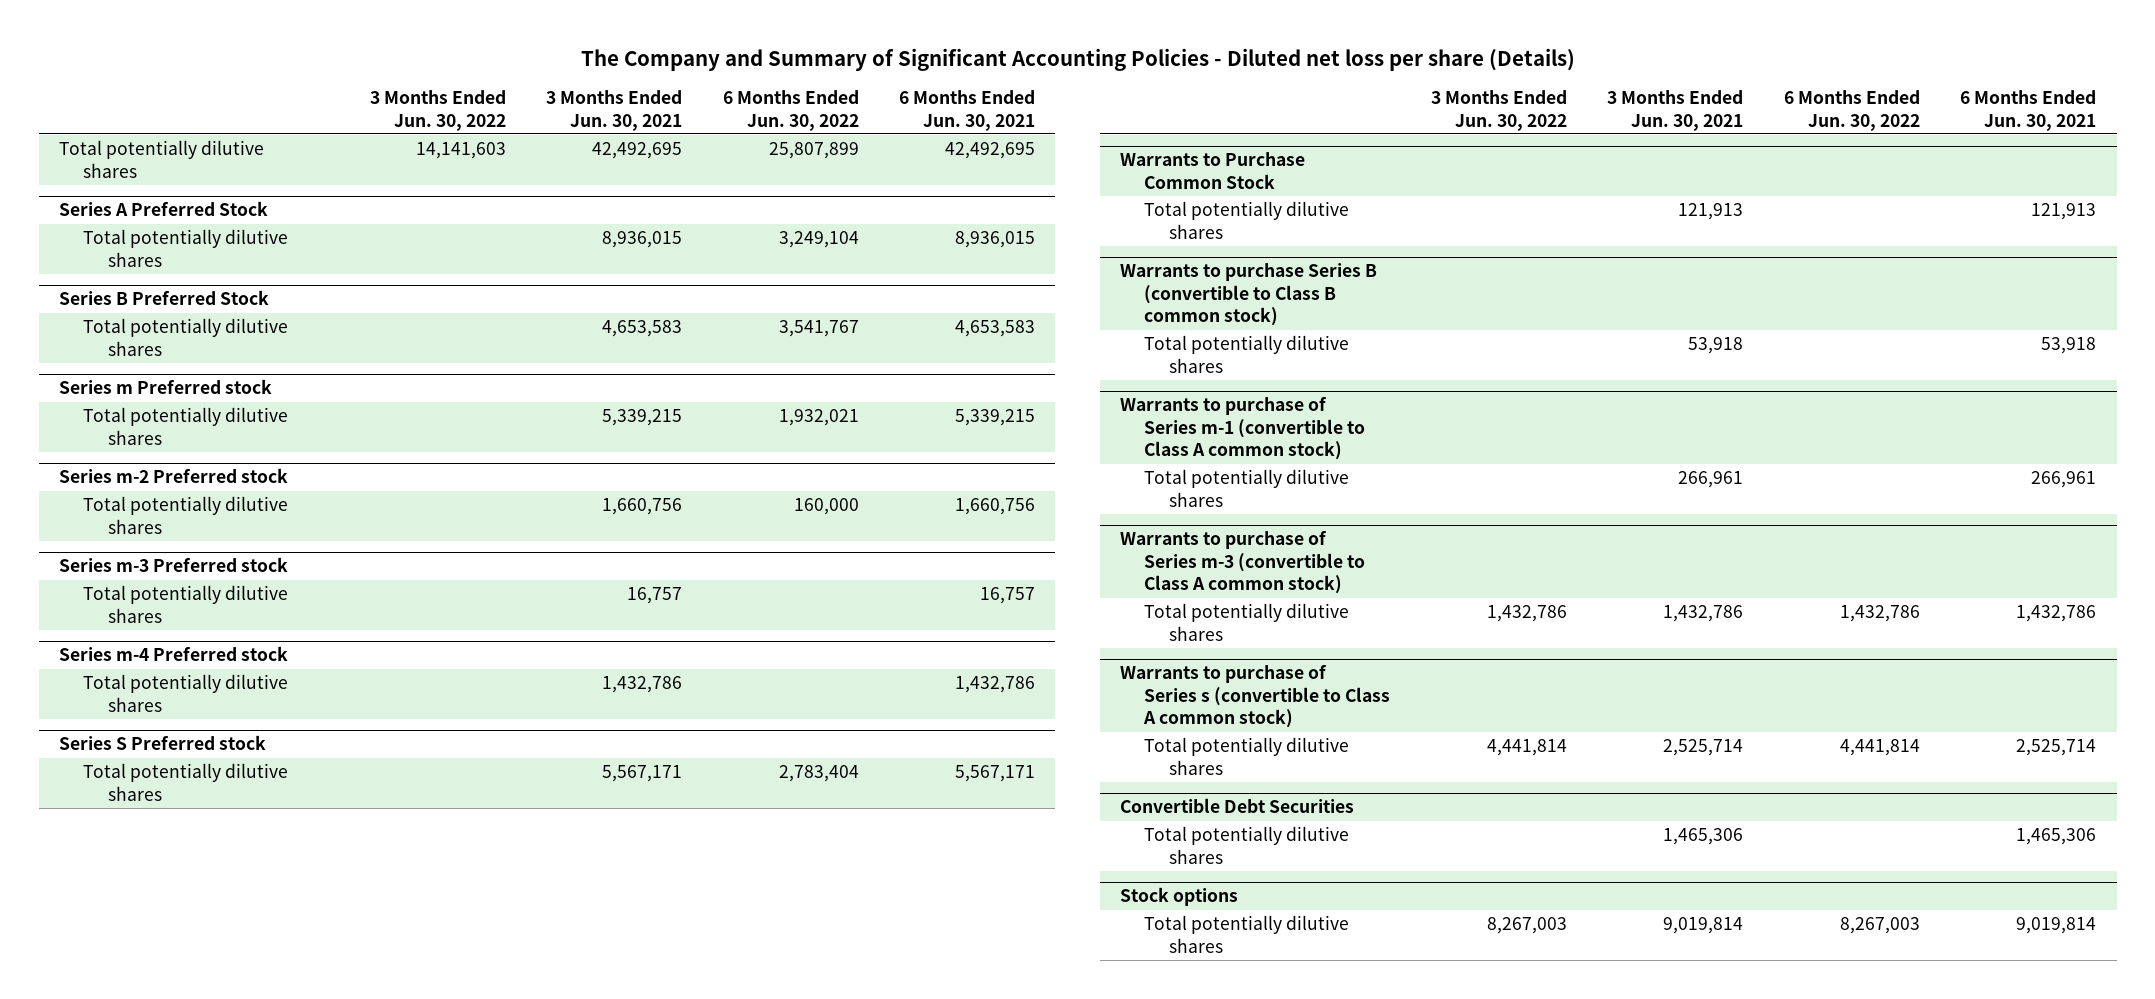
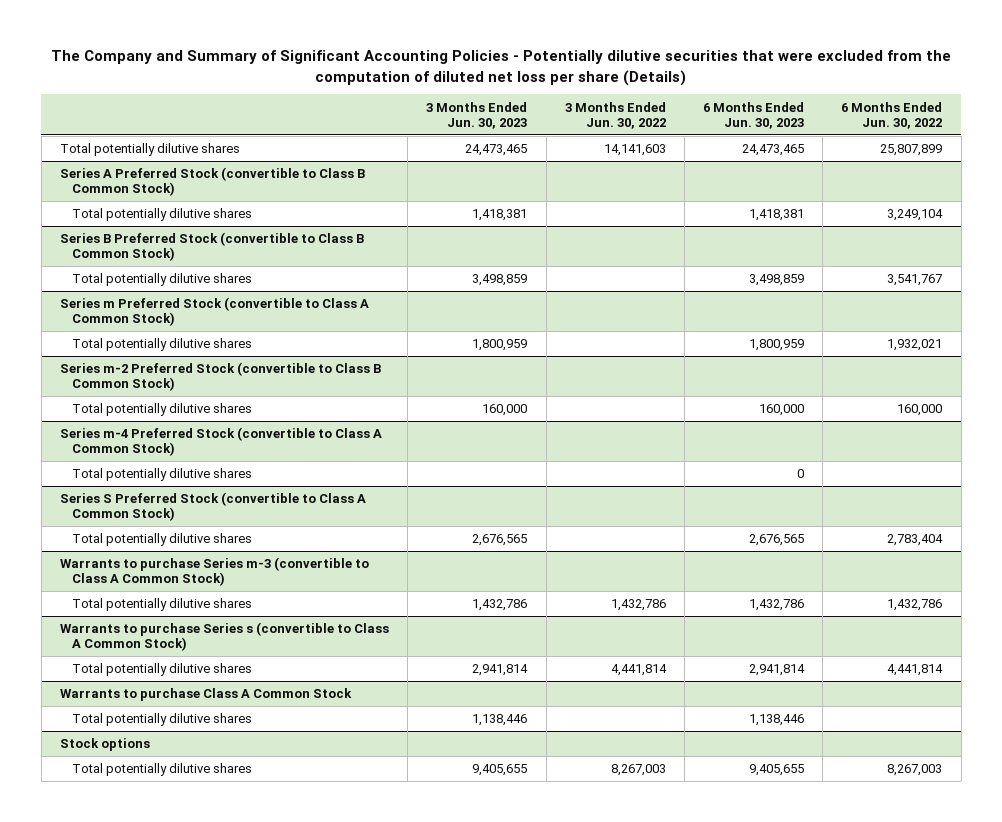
[580,48,1575,72] The Company and Summary of Significant Accounting Policies - Diluted net loss per share (Details) -> [51,50,952,86] The Company and Summary of Significant Accounting Policies - Potentially dilutive securities that were excluded from the computation of diluted net loss per share (Details)
[546,90,683,131] 3 Months Ended Jun. 30, 2021 -> none
[899,90,1036,131] 6 Months Ended Jun. 30, 2021 -> none
none -> [426,101,528,129] 3 Months Ended Jun. 30, 2023
none -> [703,101,805,129] 6 Months Ended Jun. 30, 2023
[58,201,268,217] Series A Preferred Stock -> [60,167,366,197] Series A Preferred Stock (convertible to Class B Common Stock)
[58,290,269,306] Series B Preferred Stock -> [60,232,365,262] Series B Preferred Stock (convertible to Class B Common Stock)
[58,379,272,395] Series m Preferred stock -> [60,297,370,327] Series m Preferred Stock (convertible to Class A Common Stock)
[58,468,288,484] Series m-2 Preferred stock -> [60,362,382,392] Series m-2 Preferred Stock (convertible to Class B Common Stock)
[58,557,288,573] Series m-3 Preferred stock -> none
[83,585,289,623] Total potentially dilutive shares -> none
[58,646,288,662] Series m-4 Preferred stock -> [60,427,383,457] Series m-4 Preferred Stock (convertible to Class A Common Stock)
[58,735,266,751] Series S Preferred stock -> [60,492,367,522] Series S Preferred Stock (convertible to Class A Common Stock)
[1119,152,1305,189] Warrants to Purchase Common Stock -> none
[1144,201,1350,239] Total potentially dilutive shares -> none
[1119,263,1377,327] Warrants to purchase Series B (convertible to Class B common stock) -> none
[1144,335,1350,373] Total potentially dilutive shares -> none
[1119,396,1366,461] Warrants to purchase of Series m-1 (convertible to Class A common stock) -> none
[1144,469,1350,507] Total potentially dilutive shares -> none
[1119,530,1366,595] Warrants to purchase of Series m-3 (convertible to Class A common stock) -> [60,557,370,587] Warrants to purchase Series m-3 (convertible to Class A Common Stock)
[1119,664,1391,729] Warrants to purchase of Series s (convertible to Class A common stock) -> [60,622,390,652] Warrants to purchase Series s (convertible to Class A Common Stock)
[1119,798,1354,814] Convertible Debt Securities -> none
none -> [60,688,353,702] Warrants to purchase Class A Common Stock

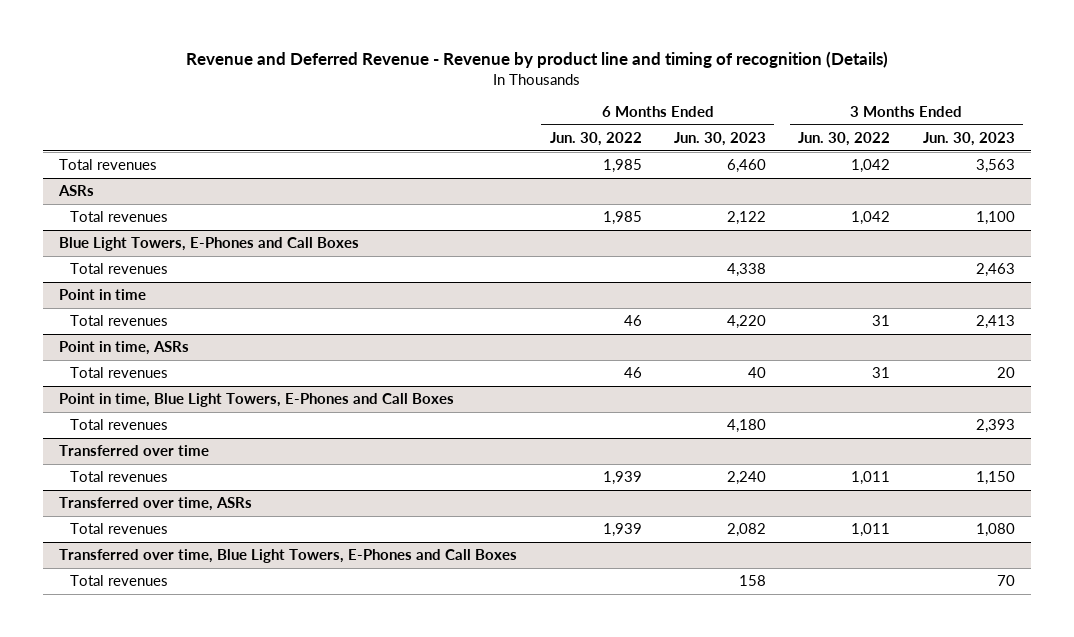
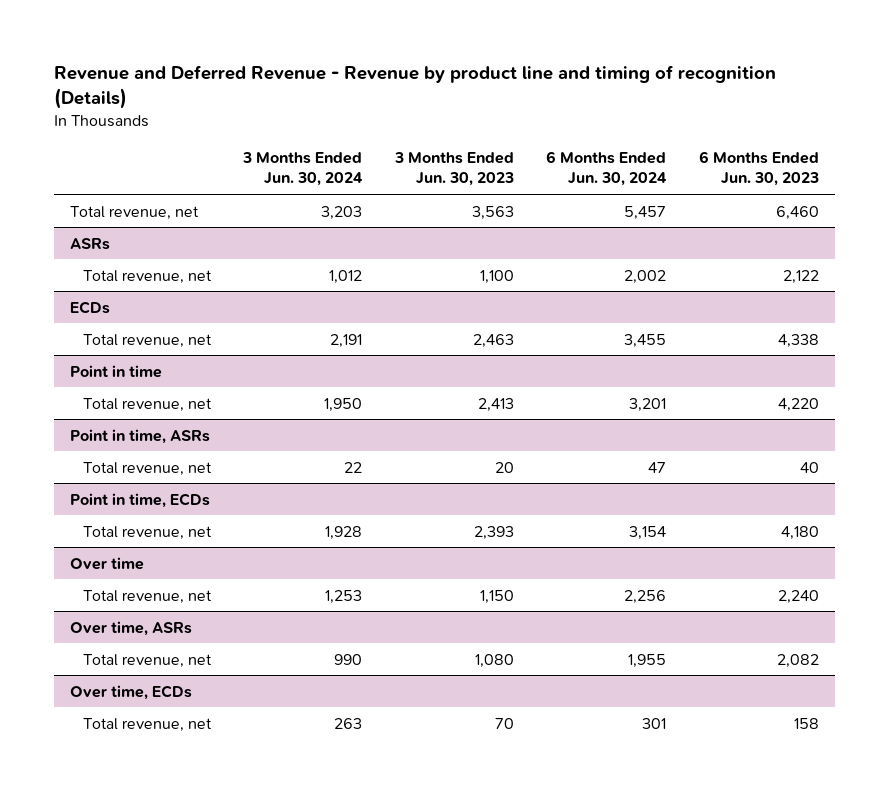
[549,132,642,147] Jun. 30, 2022 -> none
[798,132,891,147] Jun. 30, 2022 -> none
none -> [242,152,364,187] 3 Months Ended Jun. 30, 2024
none -> [546,151,668,187] 6 Months Ended Jun. 30, 2024
[59,159,158,171] Total revenues -> [70,205,200,220] Total revenue, net
[59,237,360,252] Blue Light Towers, E-Phones and Call Boxes -> none
[69,211,168,223] Total revenues -> [82,269,212,284] Total revenue, net
none -> [70,300,111,314] ECDs
[69,263,168,275] Total revenues -> [82,333,212,348] Total revenue, net
[69,315,168,327] Total revenues -> [82,397,212,412] Total revenue, net
[59,393,455,408] Point in time, Blue Light Towers, E-Phones and Call Boxes -> none
[59,549,518,564] Transferred over time, Blue Light Towers, E-Phones and Call Boxes -> none
[69,367,168,379] Total revenues -> [82,461,212,476] Total revenue, net
none -> [70,492,211,508] Point in time, ECDs
[69,419,168,431] Total revenues -> [82,525,212,540] Total revenue, net
[59,445,210,457] Transferred over time -> [70,556,145,570] Over time
[69,471,168,483] Total revenues -> [82,589,212,604] Total revenue, net
[59,497,253,512] Transferred over time, ASRs -> [70,620,193,636] Over time, ASRs
[69,523,168,535] Total revenues -> [82,653,212,668] Total revenue, net
none -> [70,684,193,700] Over time, ECDs
[69,575,168,587] Total revenues -> [82,717,212,732] Total revenue, net

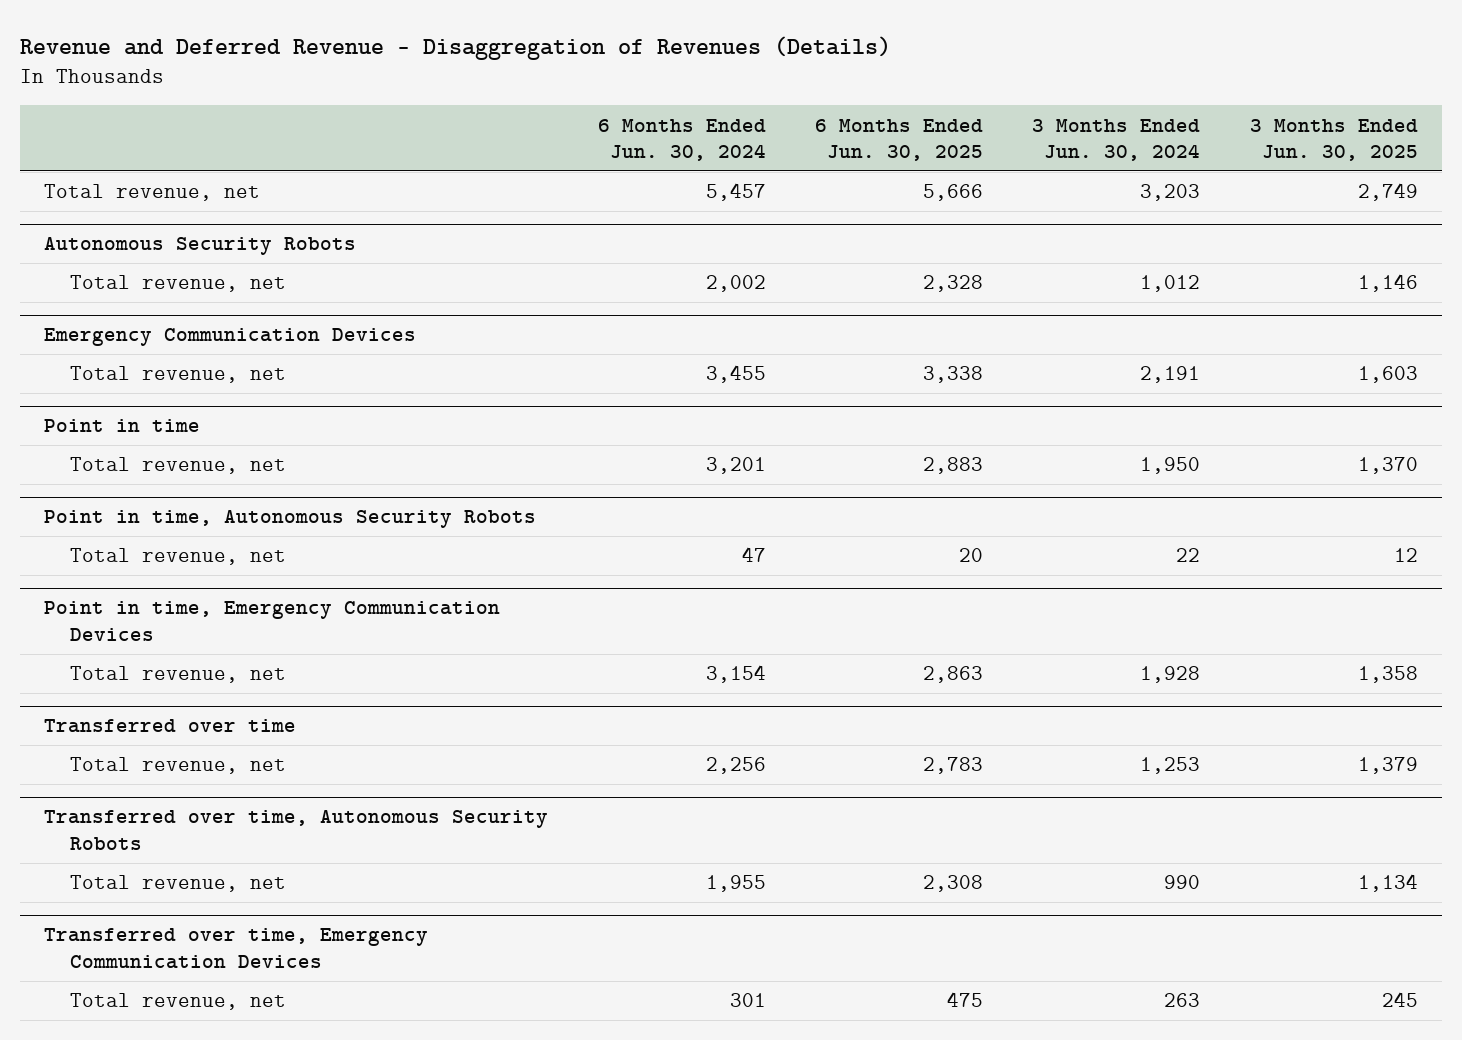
[53,64,776,109] Revenue and Deferred Revenue - Revenue by product line and timing of recognition (Details) -> [19,35,891,60] Revenue and Deferred Revenue - Disaggregation of Revenues (Details)
[393,152,514,187] 3 Months Ended Jun. 30, 2023 -> none
[698,151,819,187] 6 Months Ended Jun. 30, 2023 -> none
none -> [814,118,983,161] 6 Months Ended Jun. 30, 2025
none -> [1249,118,1418,161] 3 Months Ended Jun. 30, 2025
[70,237,111,250] ASRs -> none
none -> [44,237,357,256] Autonomous Security Robots
[70,300,111,314] ECDs -> none
none -> [44,328,417,347] Emergency Communication Devices
[70,428,211,444] Point in time, ASRs -> none
none -> [44,510,537,529] Point in time, Autonomous Security Robots
[70,492,211,508] Point in time, ECDs -> none
none -> [44,601,501,641] Point in time, Emergency Communication Devices
[70,556,145,570] Over time -> [44,719,297,734] Transferred over time
[70,620,193,636] Over time, ASRs -> none
none -> [44,810,549,850] Transferred over time, Autonomous Security Robots
[70,684,193,700] Over time, ECDs -> none
none -> [44,928,429,969] Transferred over time, Emergency Communication Devices

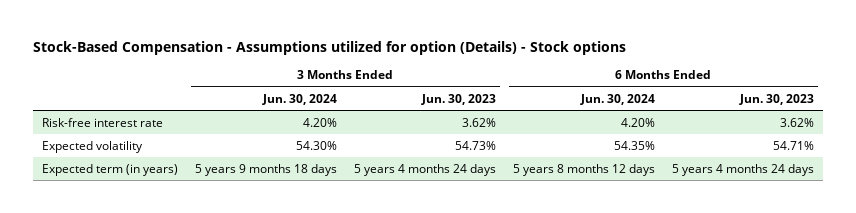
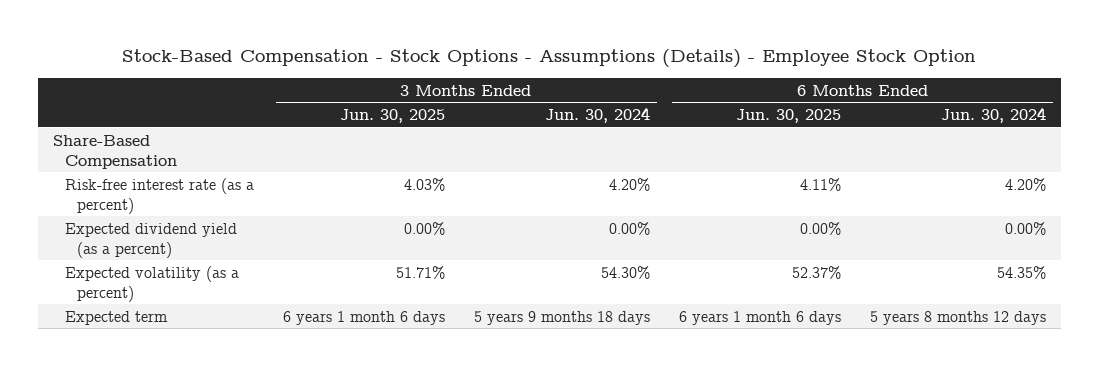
[33,40,627,55] Stock-Based Compensation - Assumptions utilized for option (Details) - Stock options -> [122,49,977,69] Stock-Based Compensation - Stock Options - Assumptions (Details) - Employee Stock Option
[420,93,496,105] Jun. 30, 2023 -> none
[739,93,815,105] Jun. 30, 2023 -> none
none -> [339,108,445,123] Jun. 30, 2025
none -> [736,108,842,123] Jun. 30, 2025
none -> [52,134,177,169] Share-Based Compensation
[41,117,163,127] Risk-free interest rate -> [64,177,254,214] Risk-free interest rate (as a percent)
none -> [64,222,237,258] Expected dividend yield (as a percent)
[41,140,143,153] Expected volatility -> [64,265,239,302] Expected volatility (as a percent)
[41,163,178,176] Expected term (in years) -> [64,310,168,325] Expected term

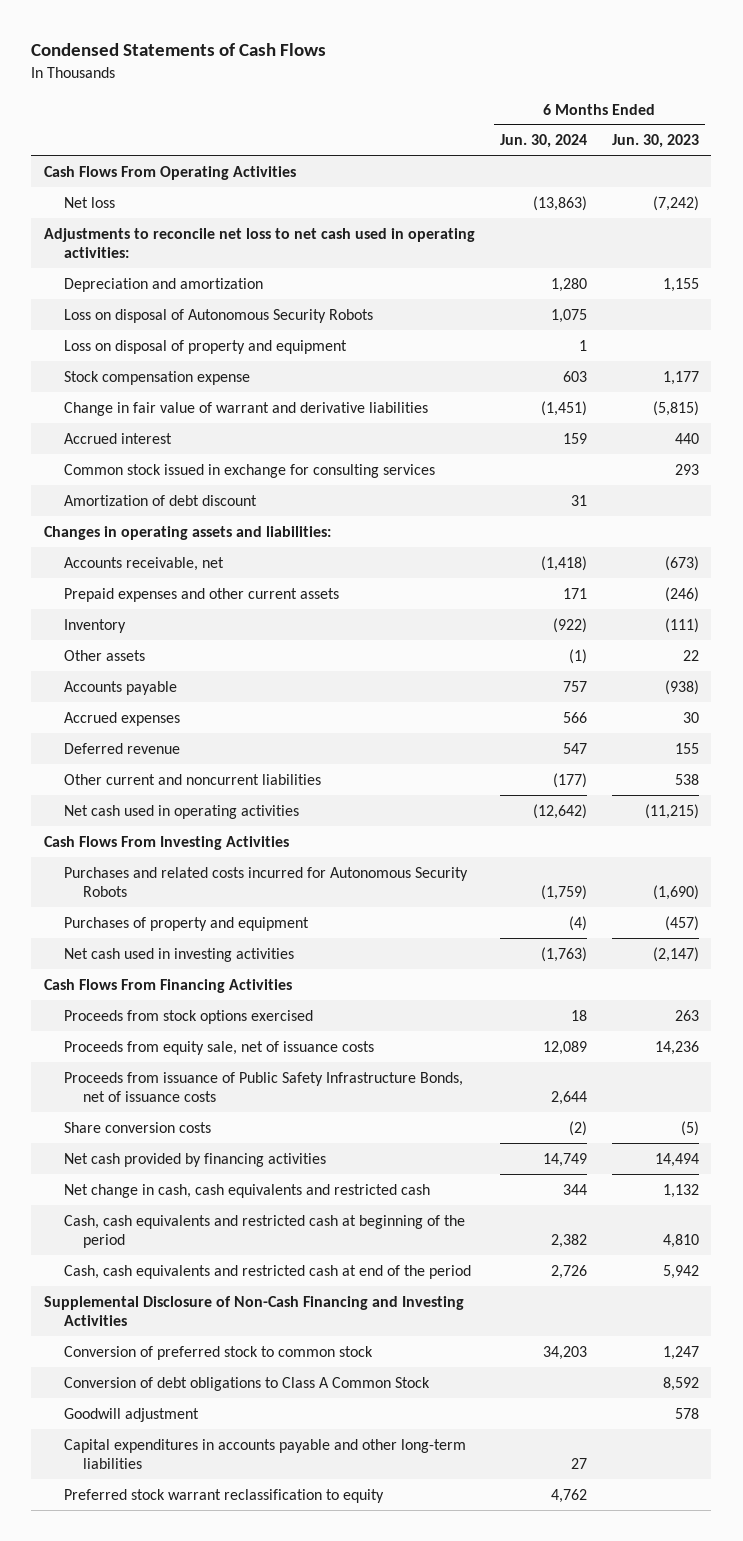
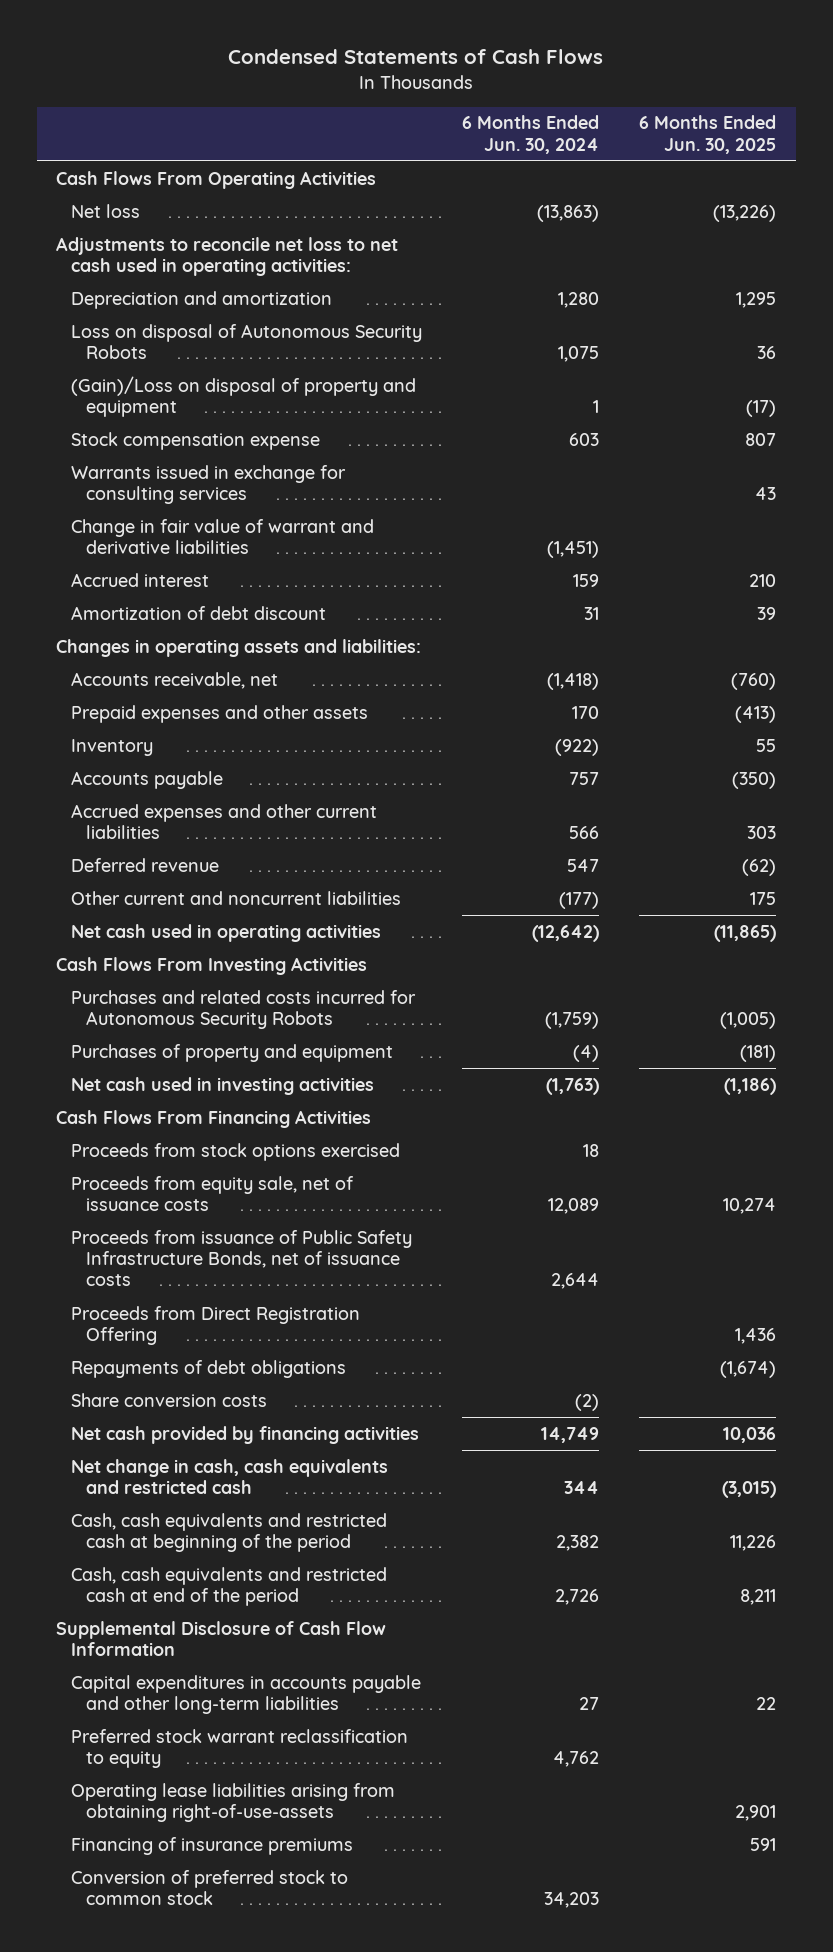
[611,134,699,149] Jun. 30, 2023 -> none
none -> [639,115,777,154] 6 Months Ended Jun. 30, 2025
[63,339,347,354] Loss on disposal of property and equipment -> [71,375,417,418] (Gain)/Loss on disposal of property and equipment
none -> [71,464,347,505] Warrants issued in exchange for consulting services
[63,463,435,478] Common stock issued in exchange for consulting services -> none
[63,587,339,602] Prepaid expenses and other current assets -> [71,704,369,723] Prepaid expenses and other assets
[562,587,587,599] 171 -> [572,705,600,719] 170
[63,649,145,661] Other assets -> none
[63,711,180,726] Accrued expenses -> [71,803,378,840] Accrued expenses and other current liabilities
none -> [71,1305,361,1346] Proceeds from Direct Registration Offering
none -> [71,1359,347,1378] Repayments of debt obligations
[63,1376,430,1391] Conversion of debt obligations to Class A Common Stock -> none
[63,1407,199,1422] Goodwill adjustment -> none
[43,1295,464,1326] Supplemental Disclosure of Non-Cash Financing and Investing Activities -> [56,1620,387,1657] Supplemental Disclosure of Cash Flow Information
none -> [71,1782,396,1823] Operating lease liabilities arising from obtaining right-of-use-assets
none -> [71,1836,354,1855] Financing of insurance premiums
[63,1345,373,1360] Conversion of preferred stock to common stock -> [71,1869,349,1906] Conversion of preferred stock to common stock

